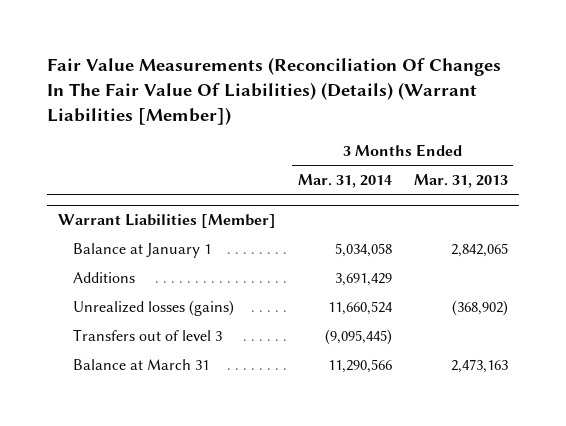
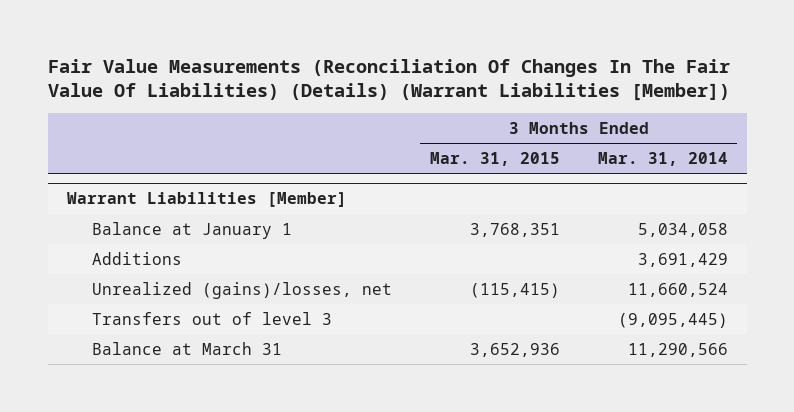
[413,174,508,189] Mar. 31, 2013 -> none
none -> [429,152,560,167] Mar. 31, 2015
[72,299,234,316] Unrealized losses (gains) -> [92,281,393,299] Unrealized (gains)/losses, net

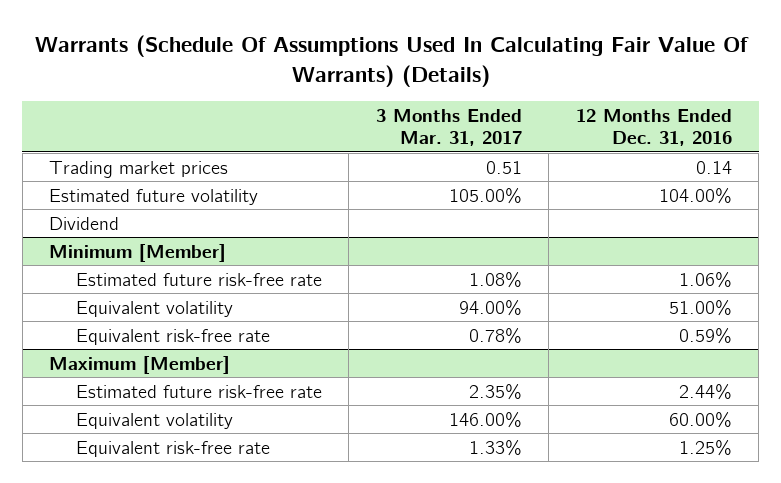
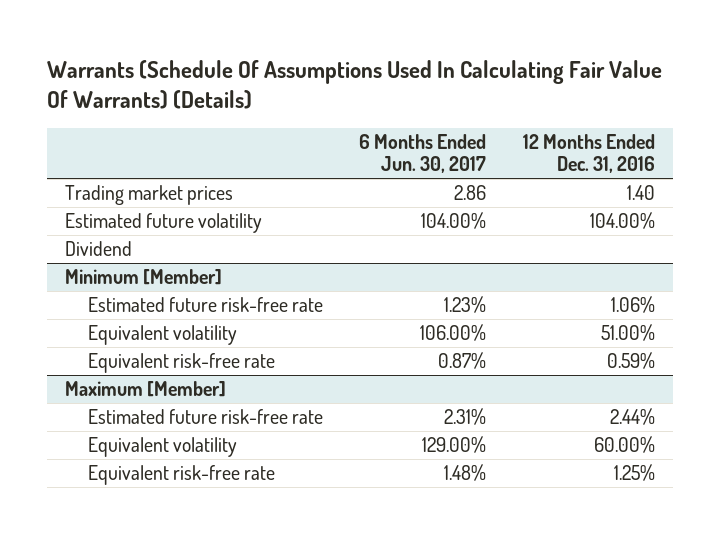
[375,108,522,147] 3 Months Ended Mar. 31, 2017 -> none
none -> [359,133,487,174] 6 Months Ended Jun. 30, 2017
[695,160,732,174] 0.14 -> [626,184,655,200] 1.40

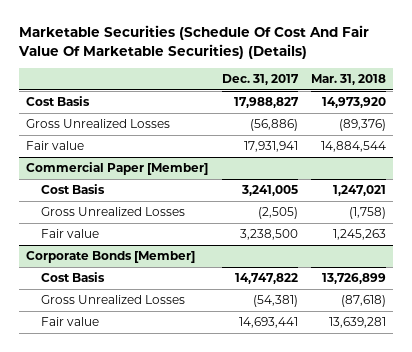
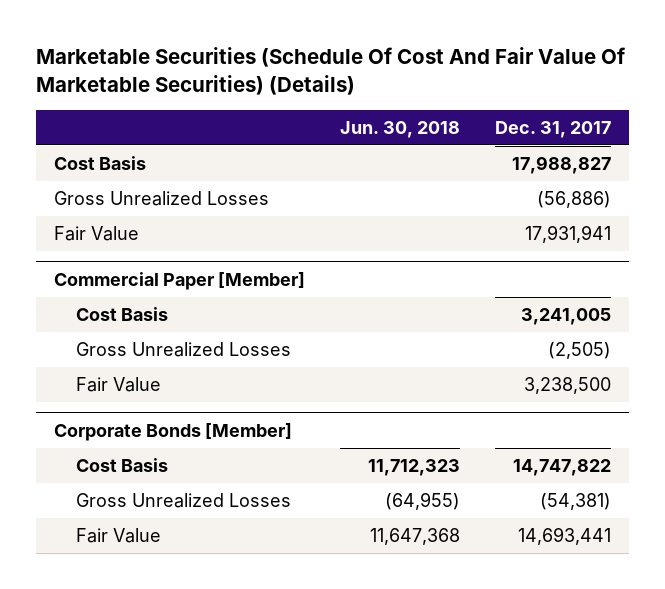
[311,73,387,85] Mar. 31, 2018 -> none
none -> [339,120,460,138] Jun. 30, 2018
[25,141,84,151] Fair value -> [53,226,139,242] Fair Value
[41,229,100,239] Fair value -> [75,377,161,393] Fair Value
[41,317,100,327] Fair value -> [75,528,161,544] Fair Value

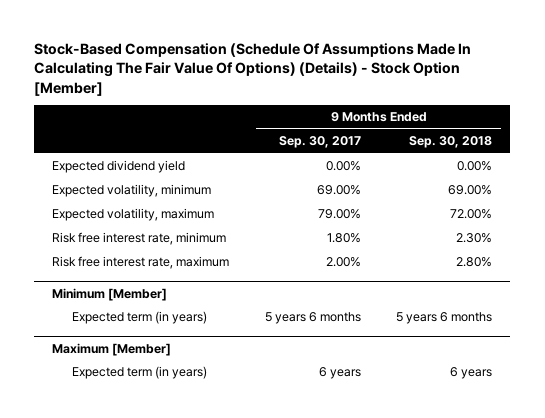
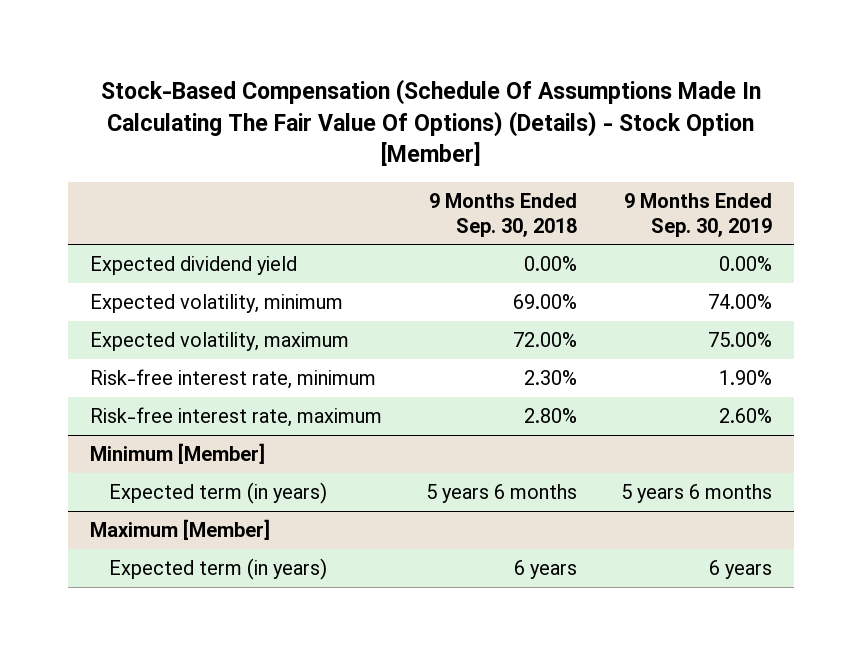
[278,136,361,149] Sep. 30, 2017 -> none
none -> [623,192,772,237] 9 Months Ended Sep. 30, 2019
[52,232,227,246] Risk free interest rate, minimum -> [90,369,377,390] Risk-free interest rate, minimum
[52,256,230,270] Risk free interest rate, maximum -> [90,407,383,428] Risk-free interest rate, maximum

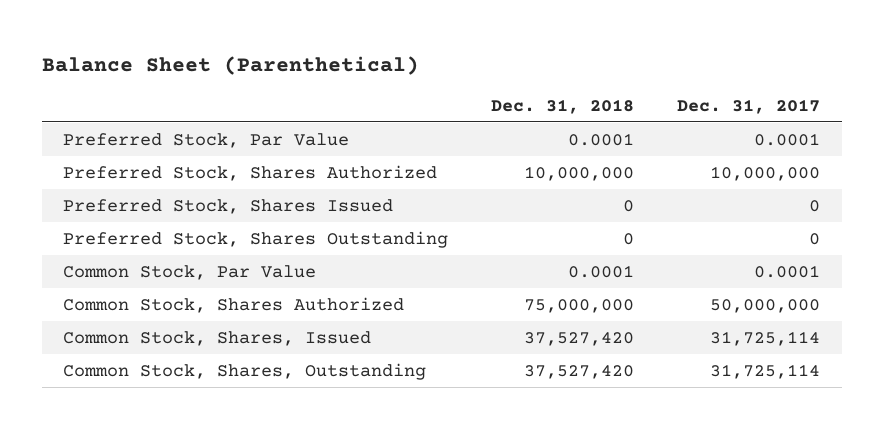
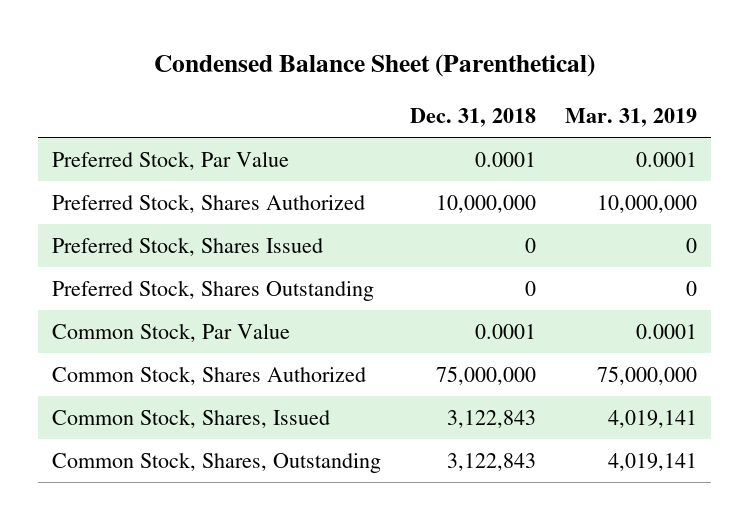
[42,55,420,75] Balance Sheet (Parenthetical) -> [153,54,595,78] Condensed Balance Sheet (Parenthetical)
[677,98,821,114] Dec. 31, 2017 -> none
none -> [564,108,697,128] Mar. 31, 2019
[524,331,635,346] 37,527,420 -> [447,409,537,428] 3,122,843
[524,364,635,379] 37,527,420 -> [447,452,537,471] 3,122,843

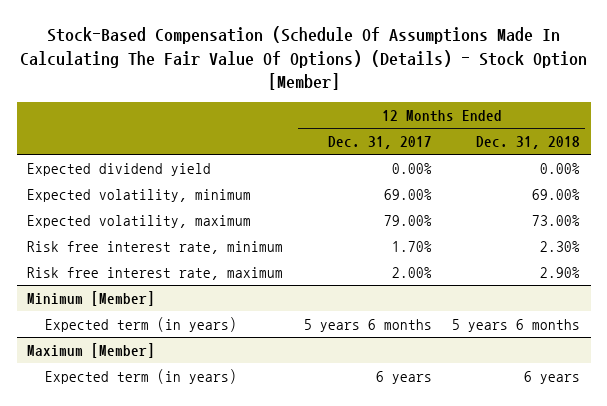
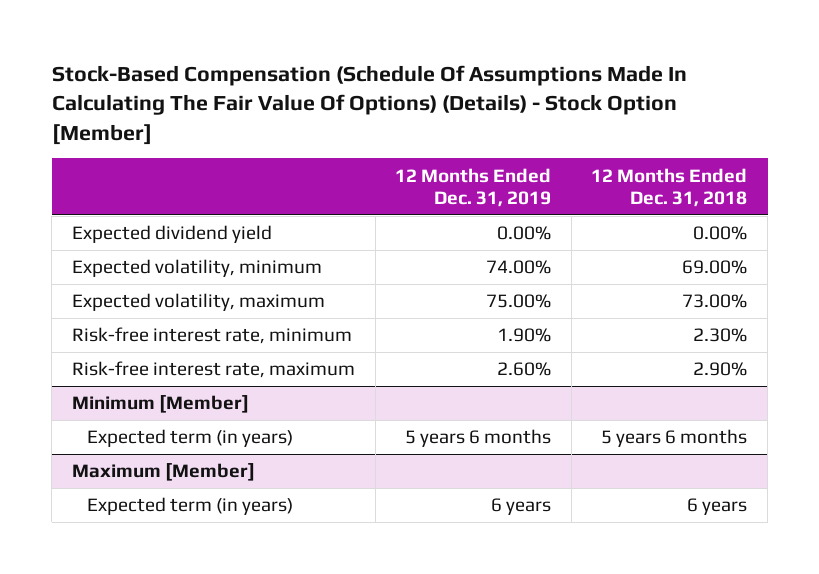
[327,135,432,149] Dec. 31, 2017 -> none
none -> [395,167,552,207] 12 Months Ended Dec. 31, 2019
[27,240,284,254] Risk free interest rate, minimum -> [71,327,352,345] Risk-free interest rate, minimum
[27,266,284,280] Risk free interest rate, maximum -> [71,361,355,379] Risk-free interest rate, maximum

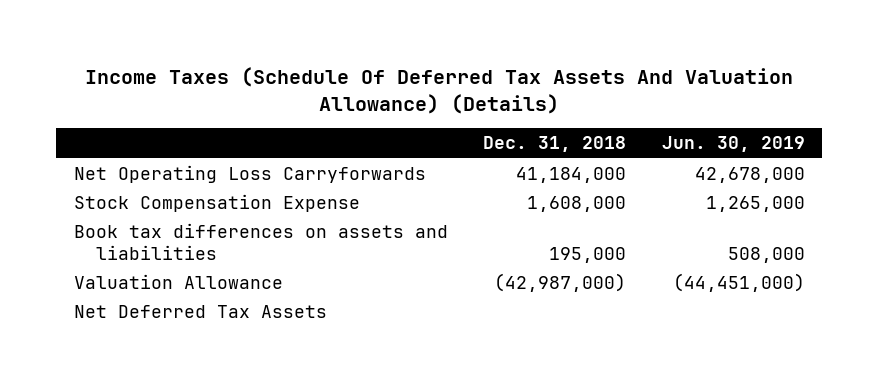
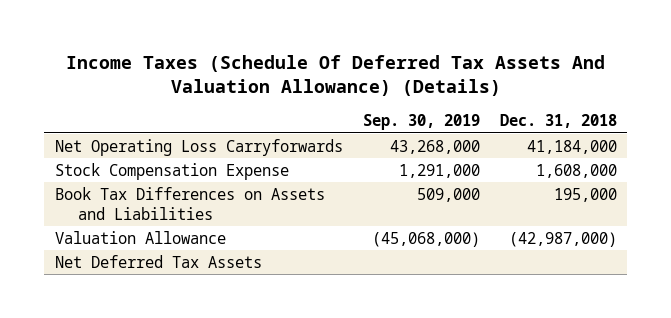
[661,136,805,153] Jun. 30, 2019 -> none
none -> [362,114,480,131] Sep. 30, 2019
[74,223,449,261] Book tax differences on assets and liabilities -> [54,186,325,220] Book Tax Differences on Assets and Liabilities

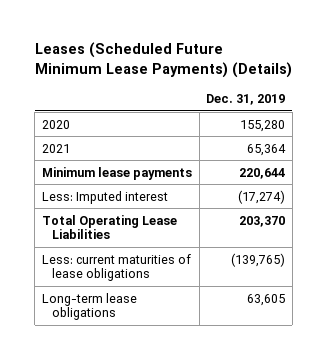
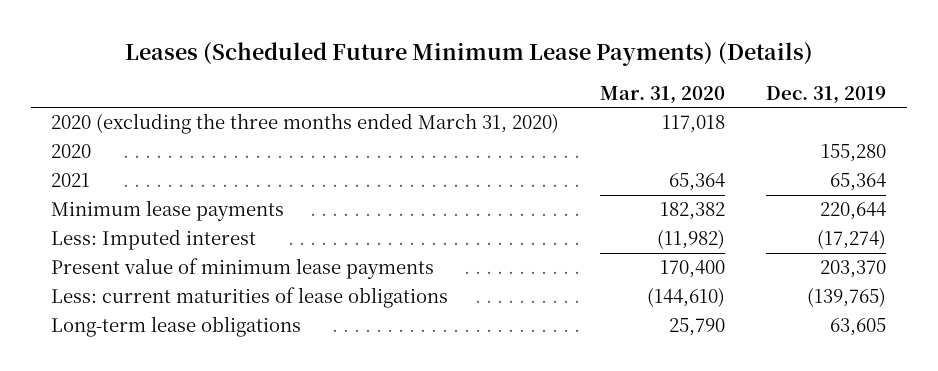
none -> [600,85,726,104] Mar. 31, 2020
none -> [51,113,560,135] 2020 (excluding the three months ended March 31, 2020)
[42,214,178,240] Total Operating Lease Liabilities -> [51,258,435,280] Present value of minimum lease payments

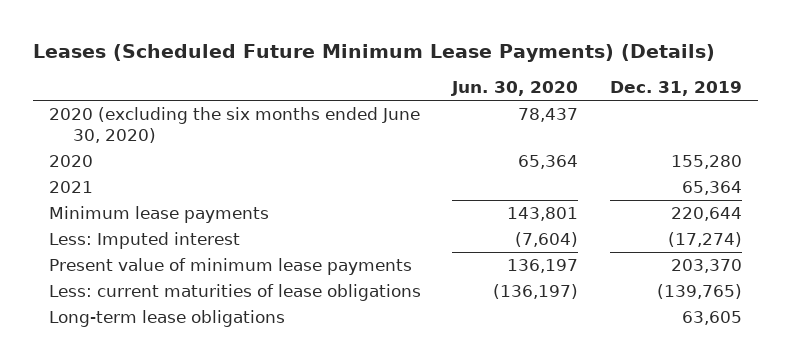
[600,85,726,104] Mar. 31, 2020 -> none
none -> [451,81,579,97] Jun. 30, 2020
[51,113,560,135] 2020 (excluding the three months ended March 31, 2020) -> [48,106,420,143] 2020 (excluding the six months ended June 30, 2020)

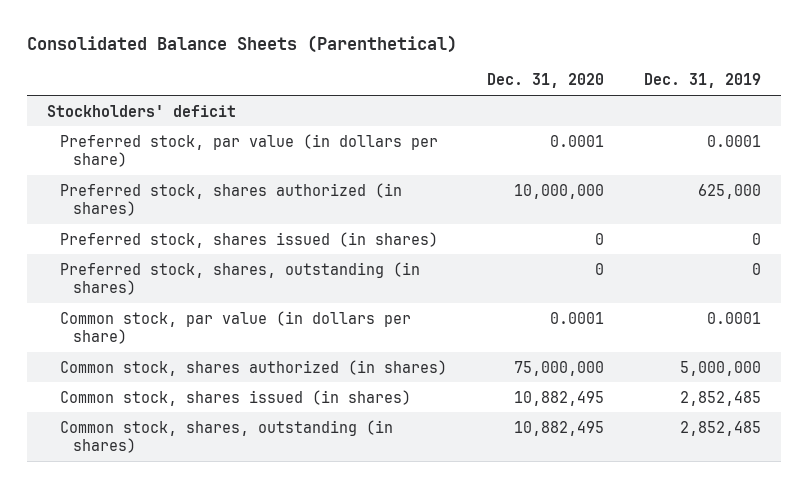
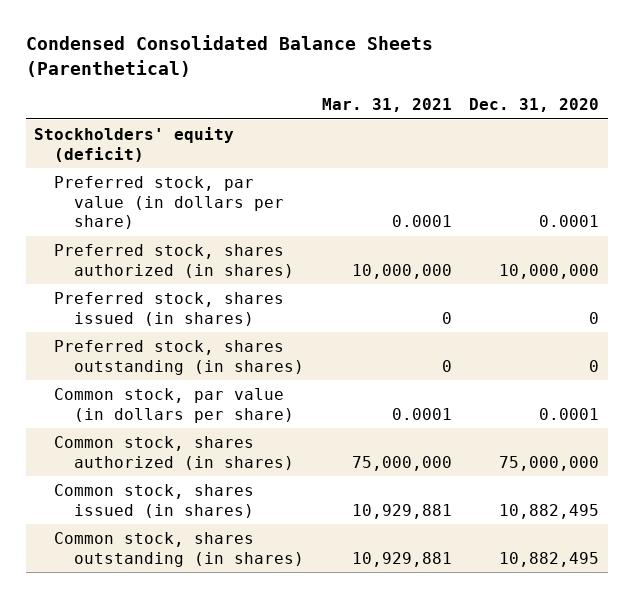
[27,34,458,53] Consolidated Balance Sheets (Parenthetical) -> [25,35,433,77] Condensed Consolidated Balance Sheets (Parenthetical)
[644,73,762,89] Dec. 31, 2019 -> none
none -> [321,98,452,113] Mar. 31, 2021
[47,104,237,117] Stockholders' deficit -> [34,127,235,162] Stockholders' equity (deficit)
[60,261,421,296] Preferred stock, shares, outstanding (in shares) -> [54,340,305,375] Preferred stock, shares outstanding (in shares)
[60,419,394,454] Common stock, shares, outstanding (in shares) -> [54,532,305,567] Common stock, shares outstanding (in shares)

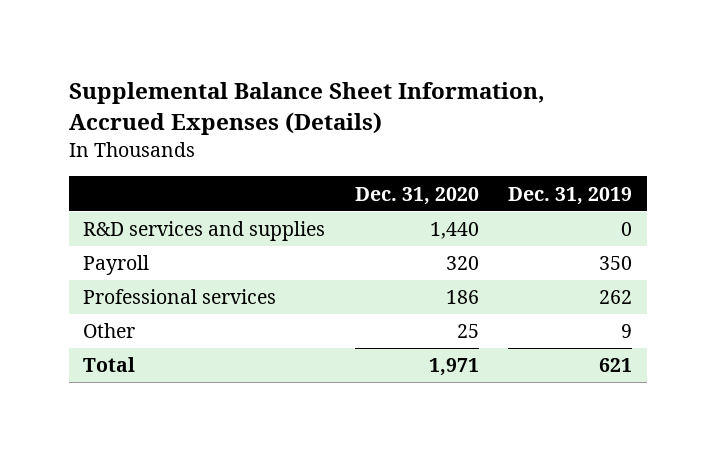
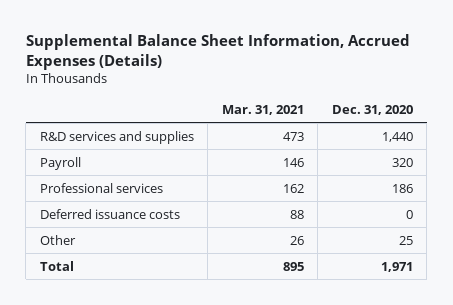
[507,186,632,205] Dec. 31, 2019 -> none
none -> [221,104,304,115] Mar. 31, 2021
none -> [39,208,180,219] Deferred issuance costs

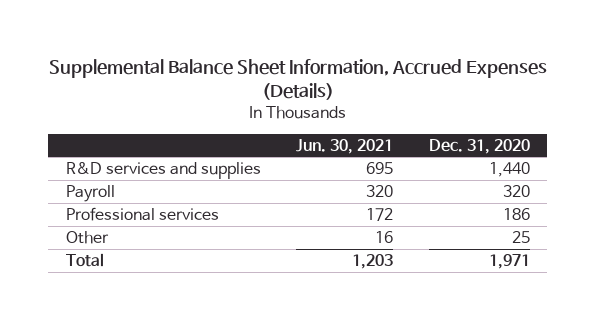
[221,104,304,115] Mar. 31, 2021 -> none
none -> [296,138,394,154] Jun. 30, 2021
[39,208,180,219] Deferred issuance costs -> none

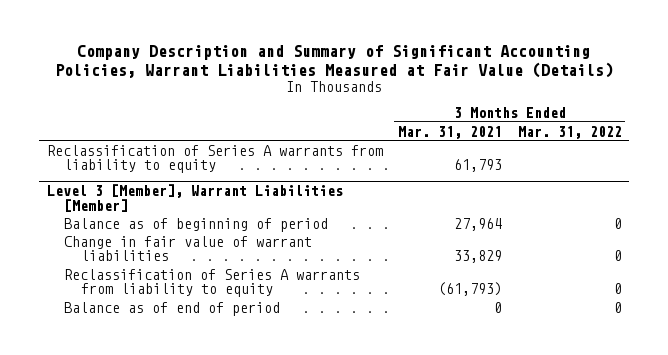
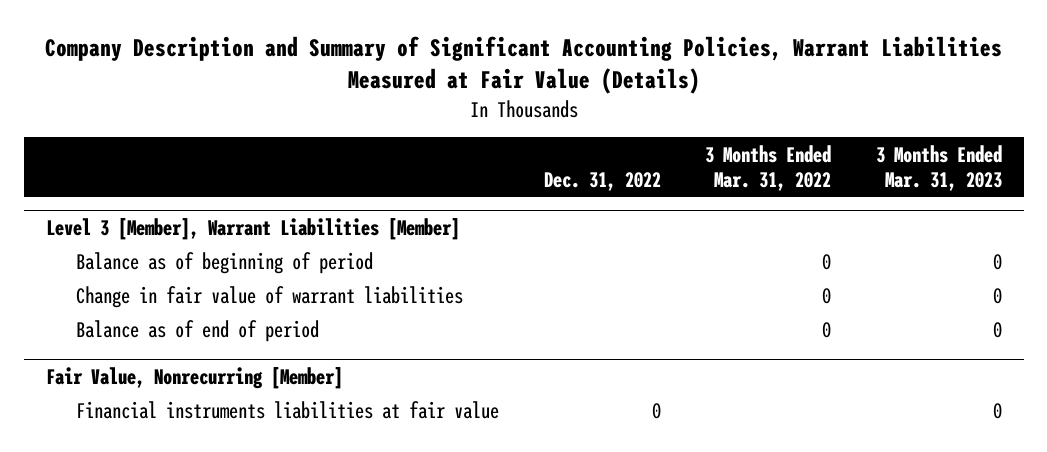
[398,125,503,139] Mar. 31, 2021 -> none
none -> [543,171,661,191] Dec. 31, 2022
none -> [875,144,1002,191] 3 Months Ended Mar. 31, 2023
[46,144,383,174] Reclassification of Series A warrants from liability to equity -> none
[63,268,360,298] Reclassification of Series A warrants from liability to equity -> none
none -> [45,366,343,389] Fair Value, Nonrecurring [Member]
none -> [76,401,500,420] Financial instruments liabilities at fair value

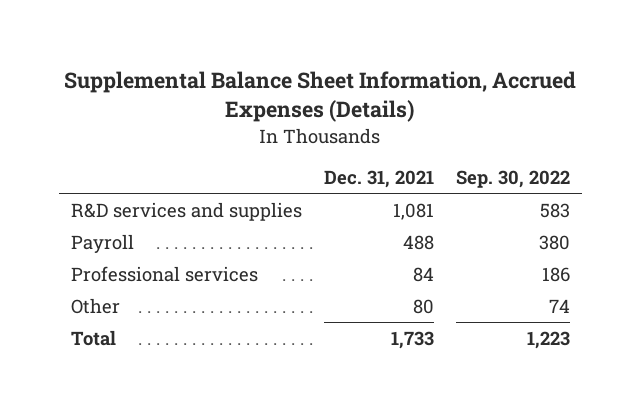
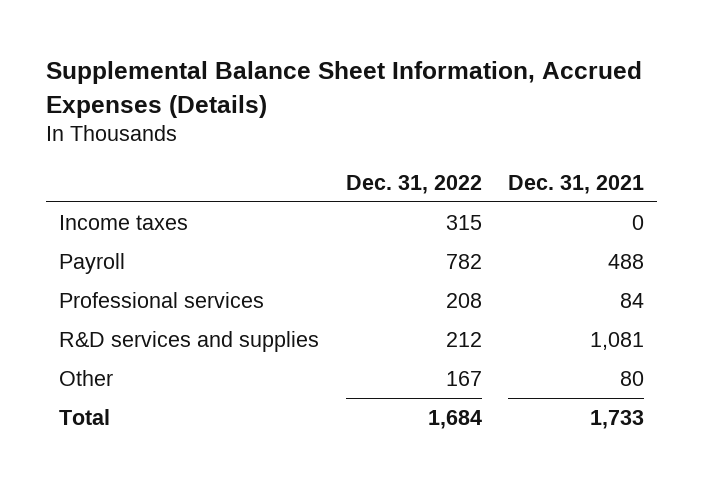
[456,169,571,188] Sep. 30, 2022 -> none
none -> [345,174,482,194] Dec. 31, 2022
none -> [59,214,189,230] Income taxes
[70,201,302,221] R&D services and supplies -> [59,330,320,352] R&D services and supplies

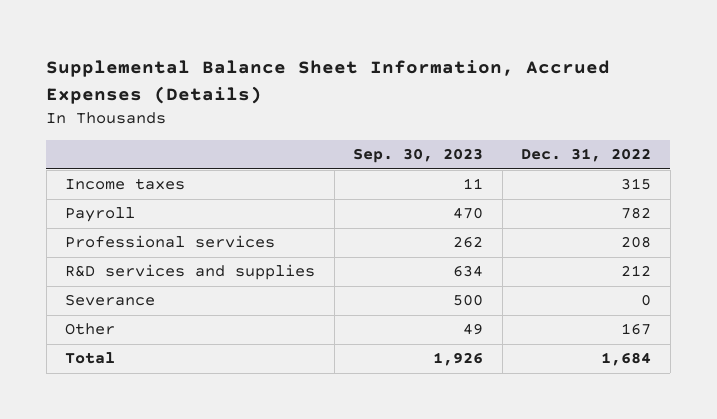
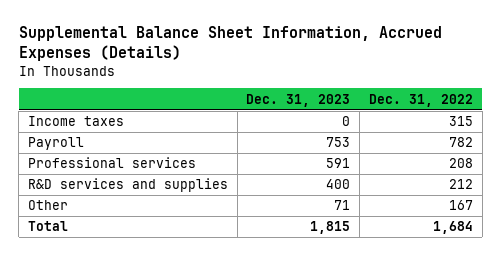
[353,148,484,164] Sep. 30, 2023 -> none
none -> [246,93,351,107] Dec. 31, 2023
[65,294,156,307] Severance -> none

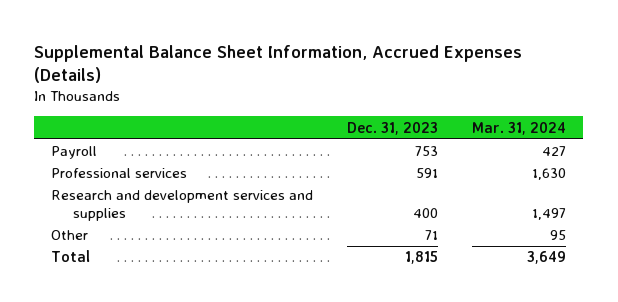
[368,93,473,107] Dec. 31, 2022 -> none
none -> [472,121,567,135] Mar. 31, 2024
[27,116,124,127] Income taxes -> none
[27,178,228,193] R&D services and supplies -> [51,190,314,222] Research and development services and supplies

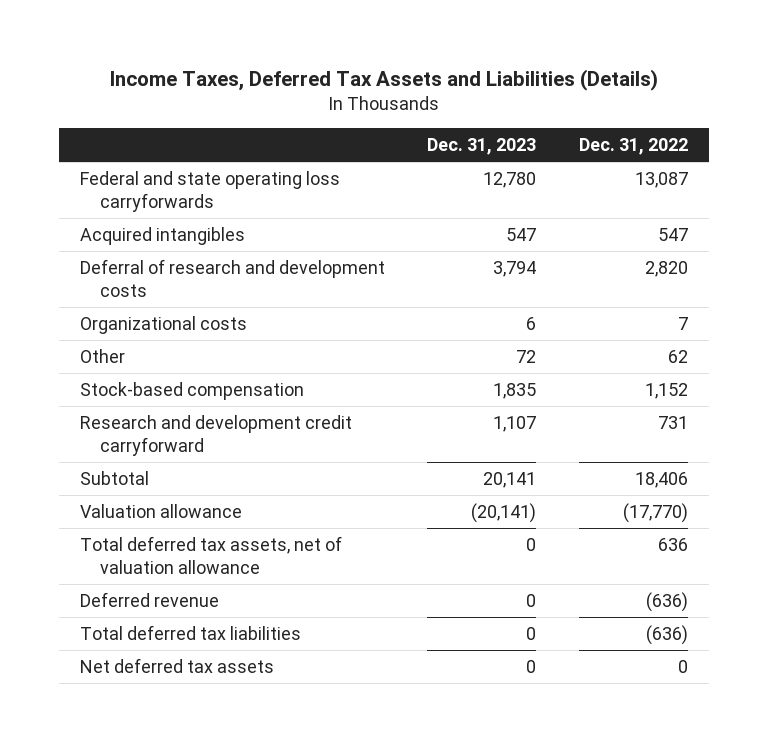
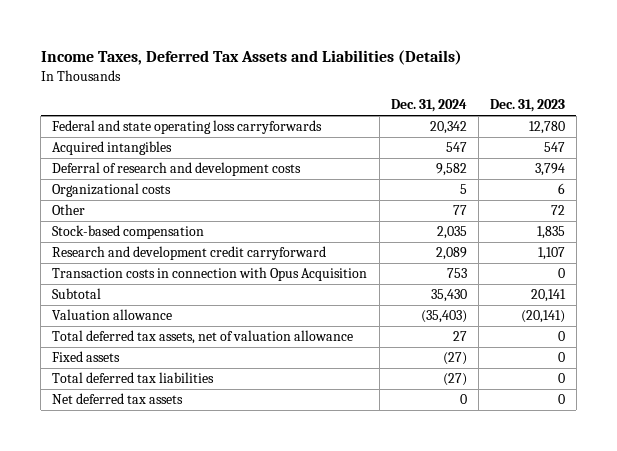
[578,138,688,156] Dec. 31, 2022 -> none
none -> [390,99,467,113] Dec. 31, 2024
none -> [52,267,368,282] Transaction costs in connection with Opus Acquisition
[79,591,219,607] Deferred revenue -> none
none -> [52,351,121,363] Fixed assets

